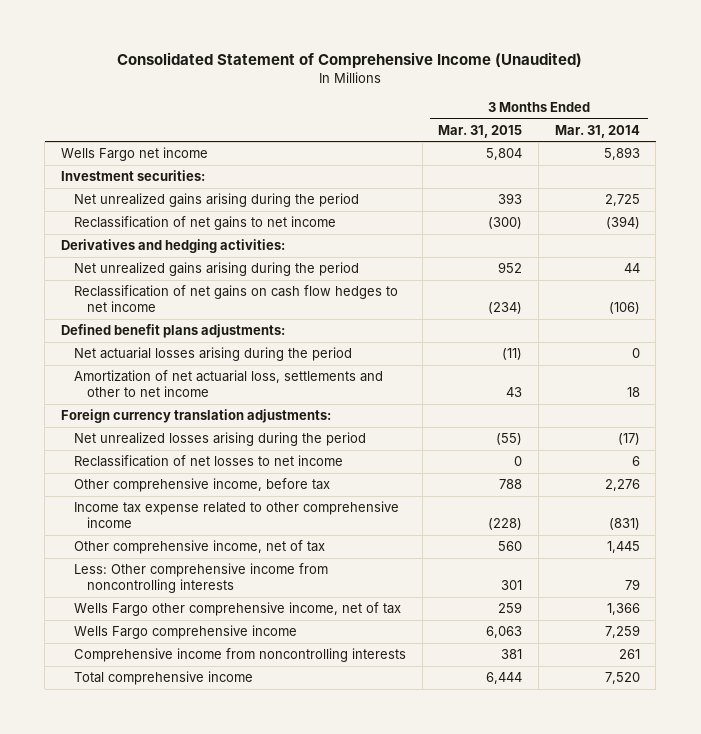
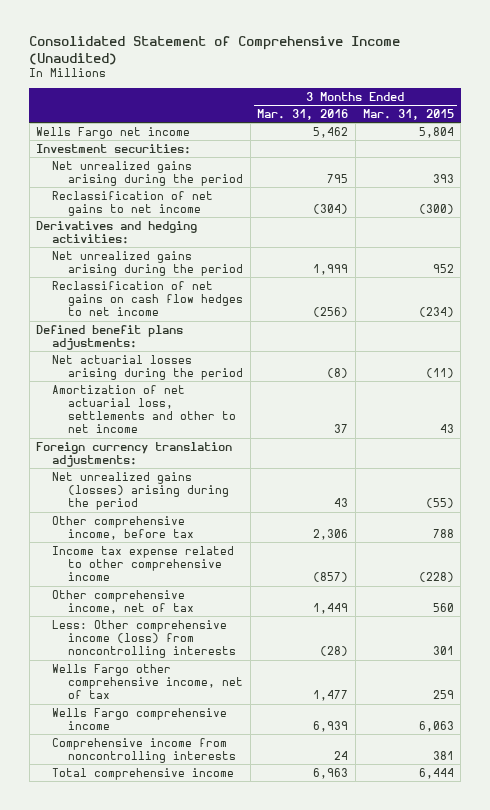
[554,124,640,138] Mar. 31, 2014 -> none
none -> [257,108,349,120] Mar. 31, 2016
[73,455,343,468] Reclassification of net losses to net income -> none
[73,432,366,447] Net unrealized losses arising during the period -> [52,471,230,511] Net unrealized gains (losses) arising during the period
[73,563,328,594] Less: Other comprehensive income from noncontrolling interests -> [52,619,237,659] Less: Other comprehensive income (loss) from noncontrolling interests

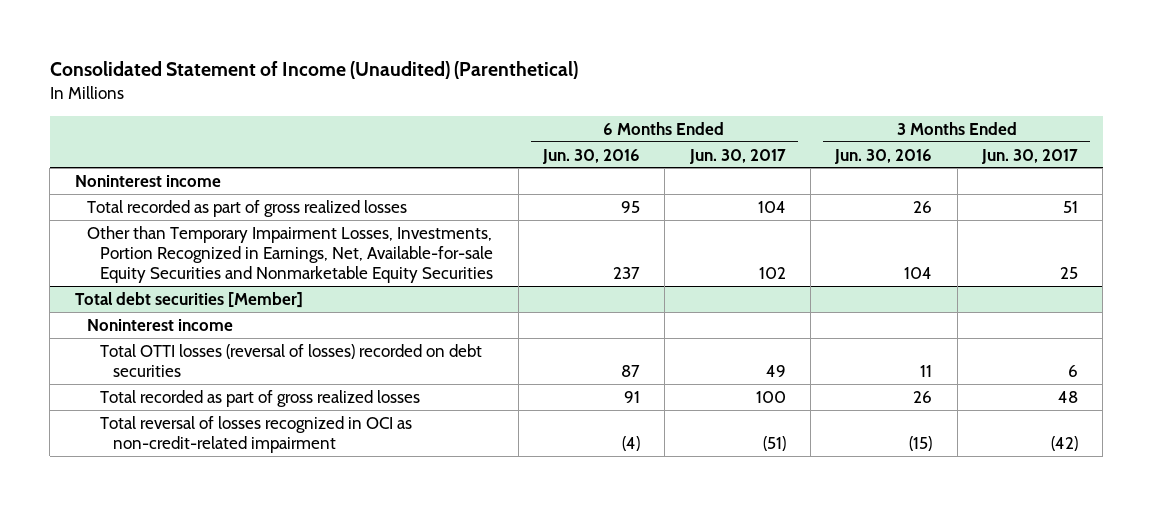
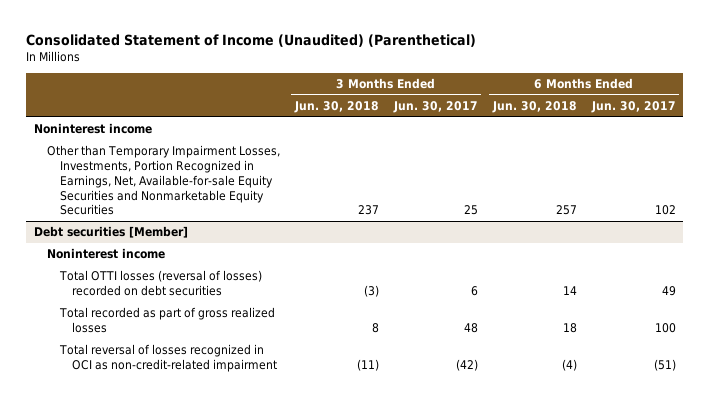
[541,148,640,164] Jun. 30, 2016 -> none
[834,148,933,164] Jun. 30, 2016 -> none
none -> [293,101,379,114] Jun. 30, 2018
none -> [491,101,577,114] Jun. 30, 2018
[87,199,408,217] Total recorded as part of gross realized losses -> none
[74,291,303,308] Total debt securities [Member] -> [33,226,188,239] Debt securities [Member]

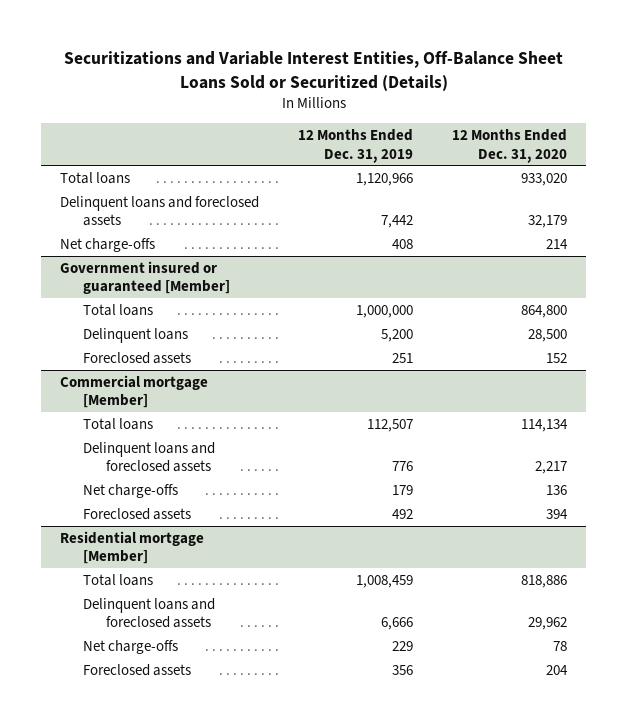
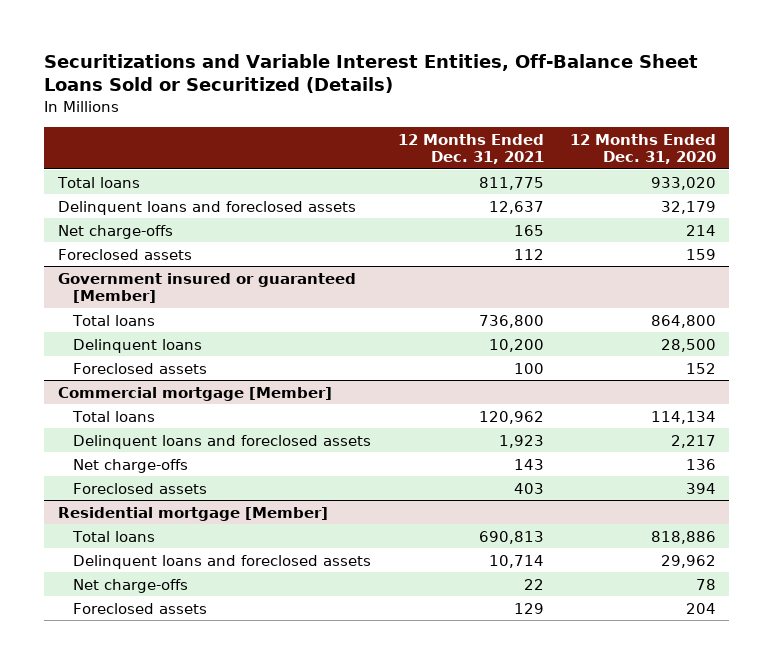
[298,129,414,163] 12 Months Ended Dec. 31, 2019 -> none
none -> [397,133,544,165] 12 Months Ended Dec. 31, 2021
none -> [57,248,192,260] Foreclosed assets

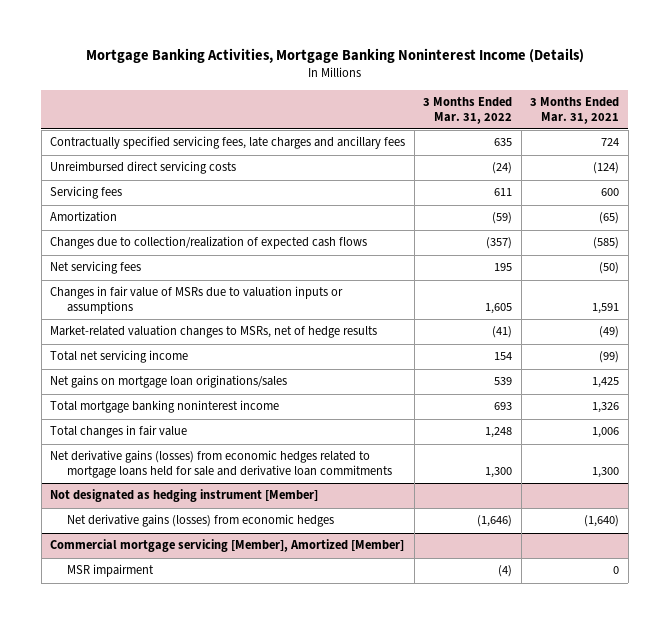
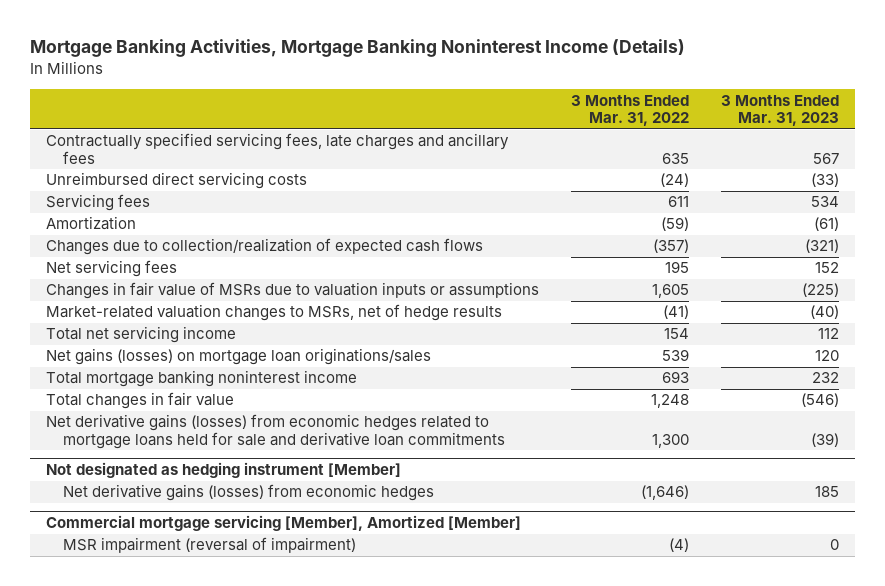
[530,97,620,124] 3 Months Ended Mar. 31, 2021 -> none
none -> [721,94,840,127] 3 Months Ended Mar. 31, 2023
[50,375,288,389] Net gains on mortgage loan originations/sales -> [45,348,431,366] Net gains (losses) on mortgage loan originations/sales
[66,564,154,578] MSR impairment -> [63,537,357,554] MSR impairment (reversal of impairment)

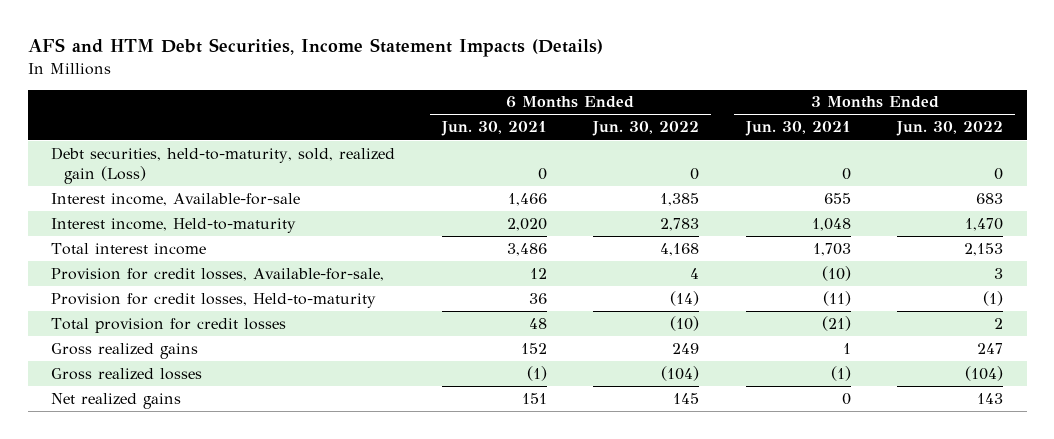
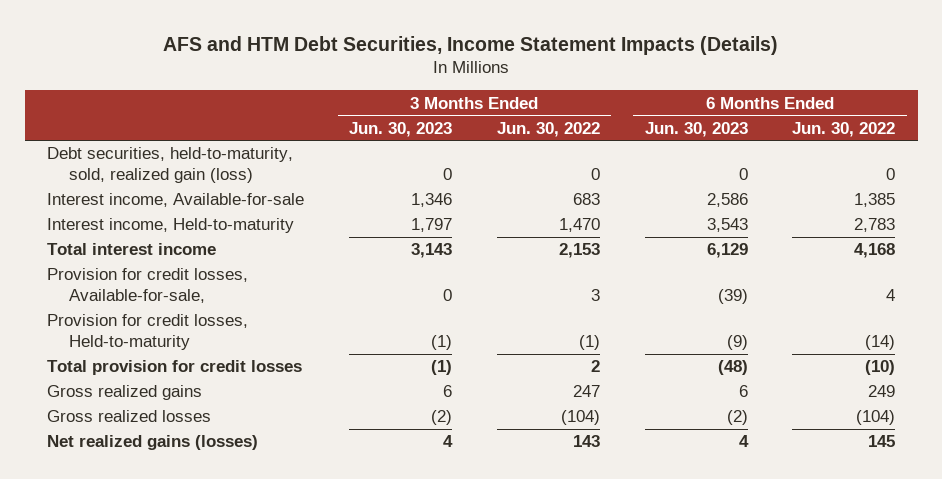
[440,121,547,137] Jun. 30, 2021 -> none
[744,121,851,137] Jun. 30, 2021 -> none
none -> [348,121,452,137] Jun. 30, 2023
none -> [644,121,748,137] Jun. 30, 2023
[50,146,395,184] Debt securities, held-to-maturity, sold, realized gain (Loss) -> [46,147,293,184] Debt securities, held-to-maturity, sold, realized gain (loss)
[50,392,181,409] Net realized gains -> [46,435,258,451] Net realized gains (losses)

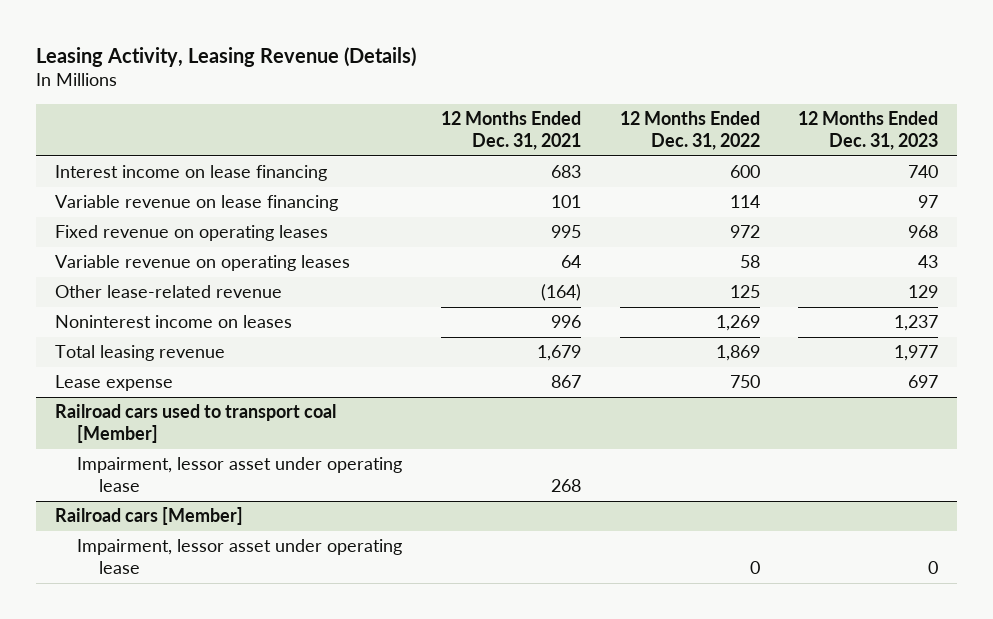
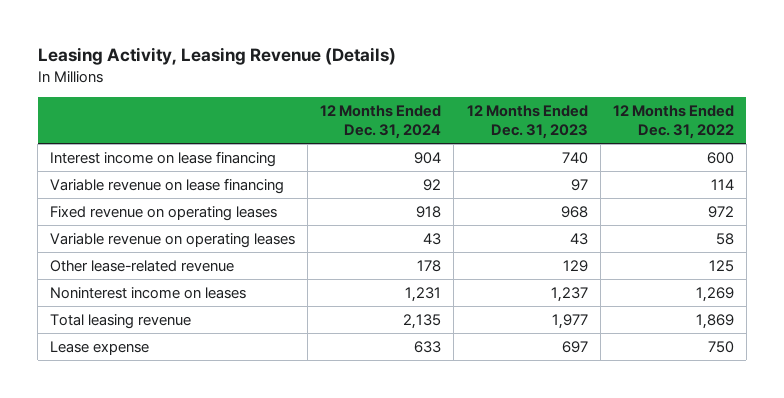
[440,111,581,150] 12 Months Ended Dec. 31, 2021 -> none
none -> [320,104,442,140] 12 Months Ended Dec. 31, 2024
[55,404,337,444] Railroad cars used to transport coal [Member] -> none
[77,457,403,493] Impairment, lessor asset under operating lease -> none
[55,507,244,526] Railroad cars [Member] -> none
[77,539,403,575] Impairment, lessor asset under operating lease -> none

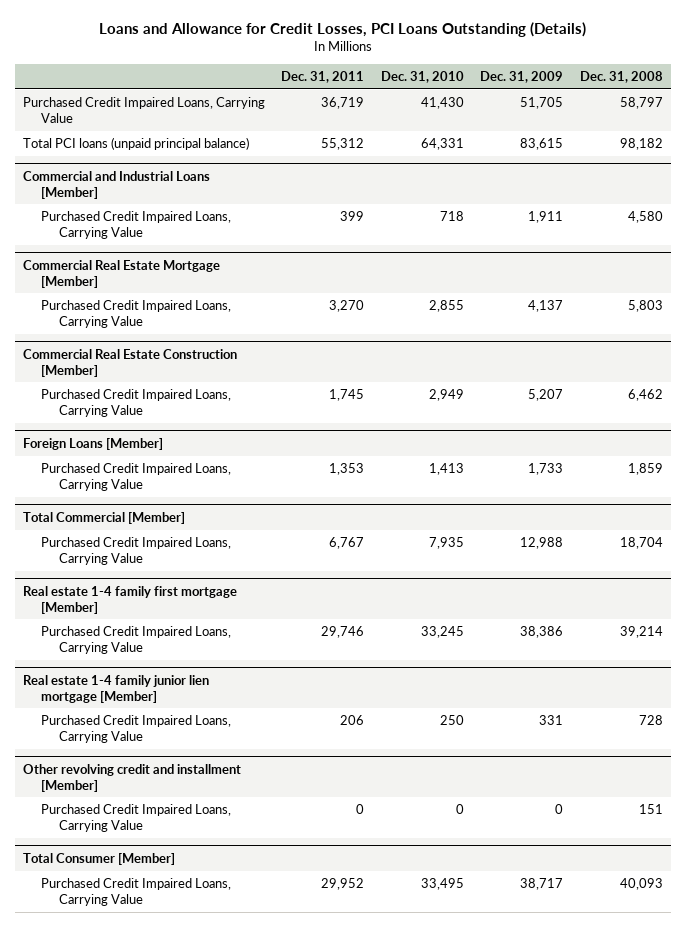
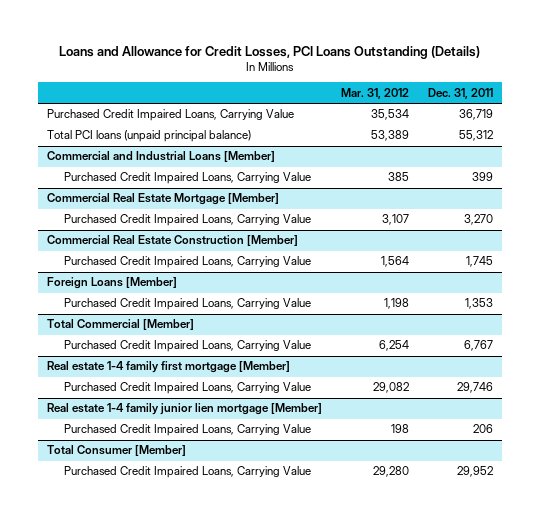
[380,71,464,84] Dec. 31, 2010 -> none
[480,71,564,84] Dec. 31, 2009 -> none
[579,71,663,84] Dec. 31, 2008 -> none
none -> [341,87,410,99] Mar. 31, 2012
[22,763,241,792] Other revolving credit and installment [Member] -> none
[41,803,232,832] Purchased Credit Impaired Loans, Carrying Value -> none

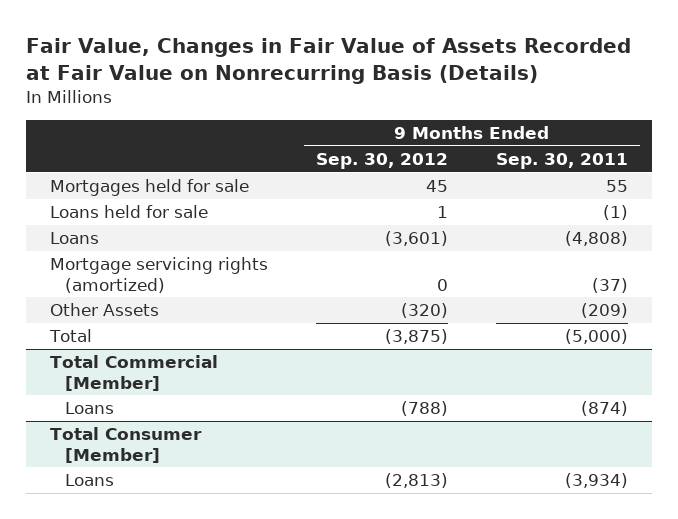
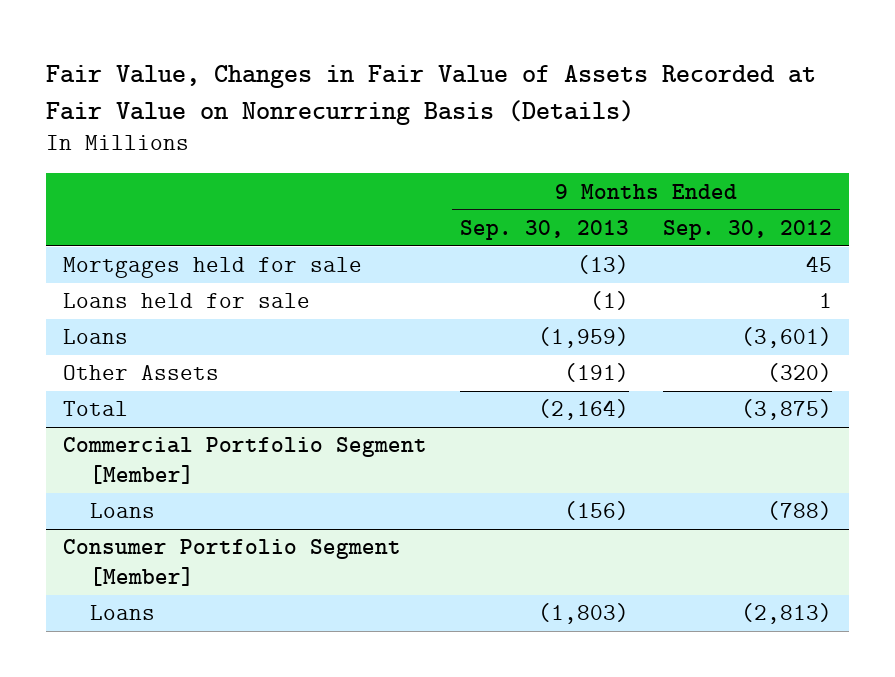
[495,153,628,170] Sep. 30, 2011 -> none
none -> [460,219,630,240] Sep. 30, 2013
[50,257,269,293] Mortgage servicing rights (amortized) -> none
[50,355,219,391] Total Commercial [Member] -> none
none -> [63,437,428,485] Commercial Portfolio Segment [Member]
[50,427,203,463] Total Consumer [Member] -> none
none -> [63,539,402,587] Consumer Portfolio Segment [Member]

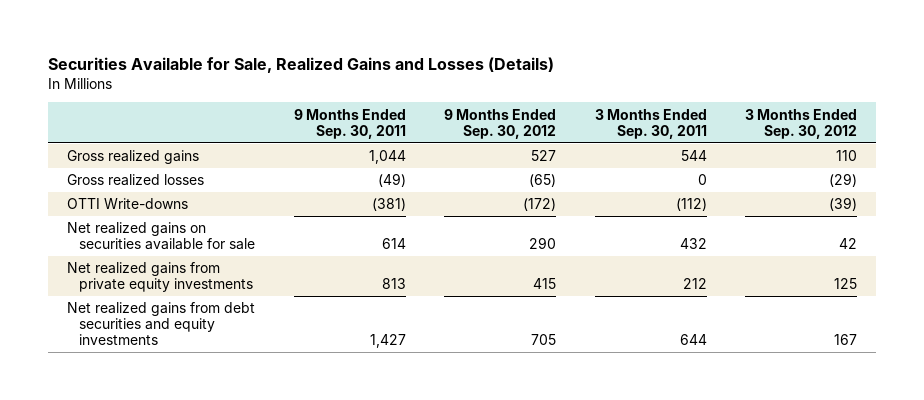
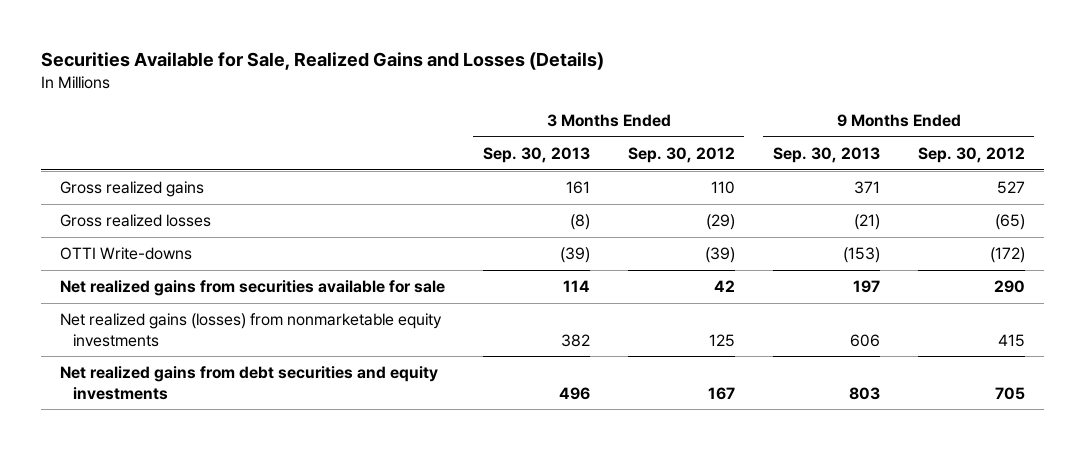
[293,108,406,139] 9 Months Ended Sep. 30, 2011 -> none
[594,108,707,139] 3 Months Ended Sep. 30, 2011 -> none
none -> [482,146,590,163] Sep. 30, 2013
none -> [772,146,880,163] Sep. 30, 2013
[67,222,256,251] Net realized gains on securities available for sale -> [60,280,446,297] Net realized gains from securities available for sale
[67,262,254,293] Net realized gains from private equity investments -> [60,313,443,347] Net realized gains (losses) from nonmarketable equity investments

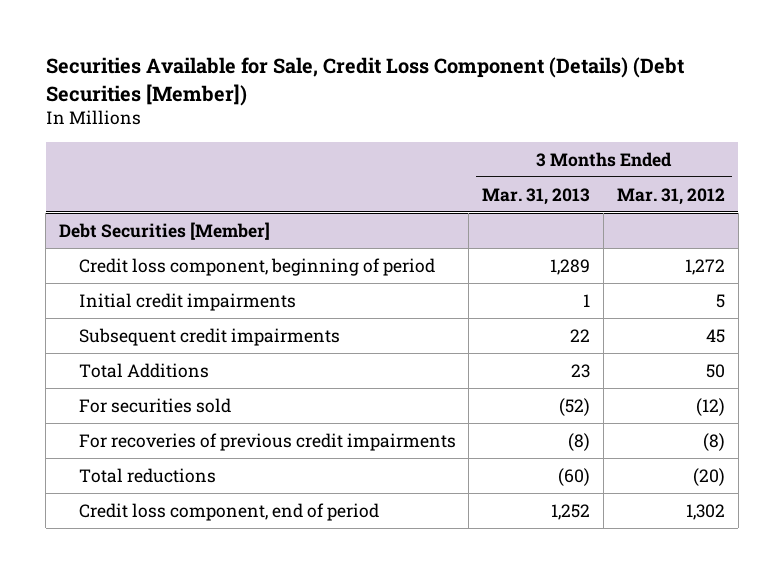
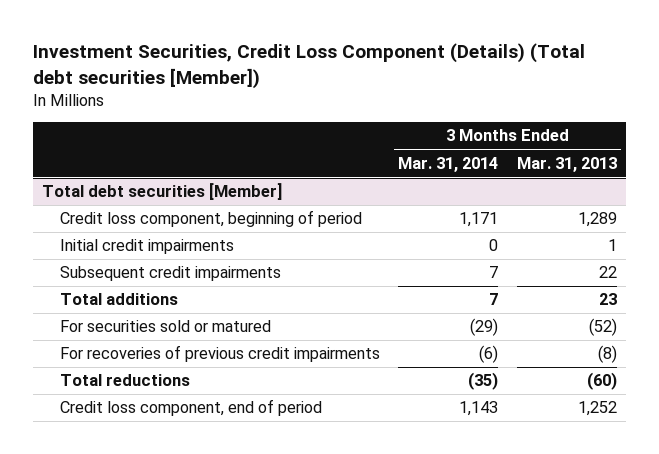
[45,57,684,106] Securities Available for Sale, Credit Loss Component (Details) (Debt Securities [Member]) -> [32,43,585,89] Investment Securities, Credit Loss Component (Details) (Total debt securities [Member])
[617,187,726,205] Mar. 31, 2012 -> none
none -> [398,156,499,172] Mar. 31, 2014
[59,221,271,240] Debt Securities [Member] -> [41,183,282,201] Total debt securities [Member]
[78,362,209,378] Total Additions -> [60,293,179,306] Total additions
[78,397,231,413] For securities sold -> [60,320,272,333] For securities sold or matured

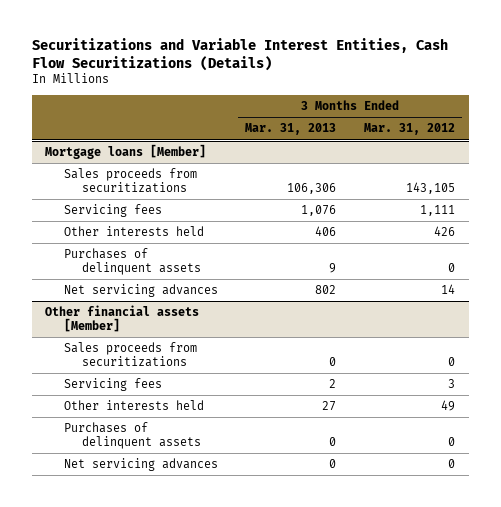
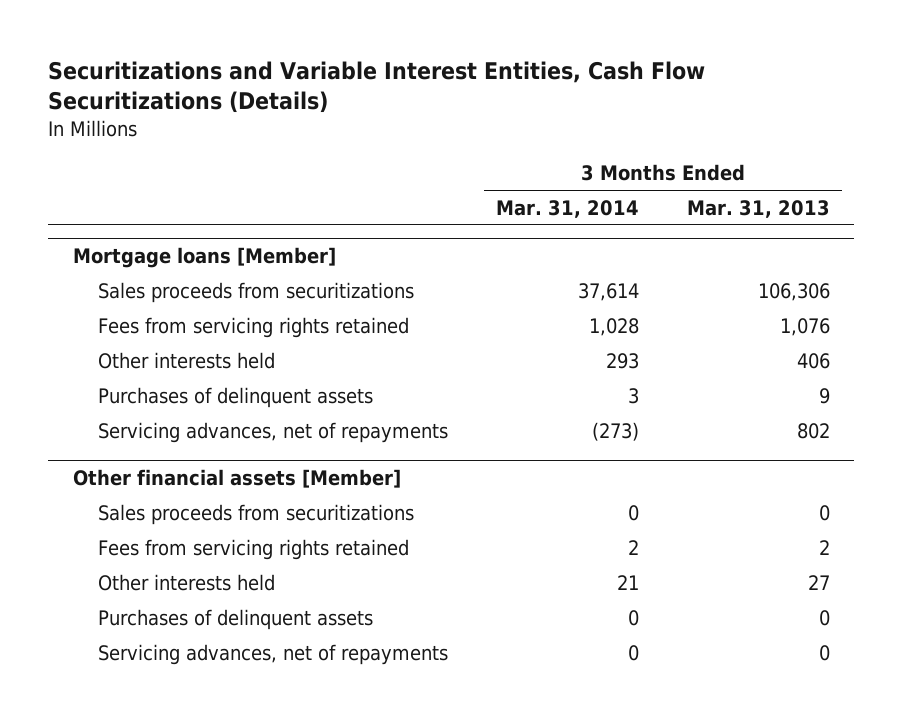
[364,123,456,136] Mar. 31, 2012 -> none
none -> [495,199,639,218] Mar. 31, 2014
[63,204,162,218] Servicing fees -> [97,316,409,338] Fees from servicing rights retained
[63,284,218,298] Net servicing advances -> [97,421,448,443] Servicing advances, net of repayments
[63,378,162,392] Servicing fees -> [97,538,409,560] Fees from servicing rights retained
[63,458,218,472] Net servicing advances -> [97,643,448,665] Servicing advances, net of repayments

